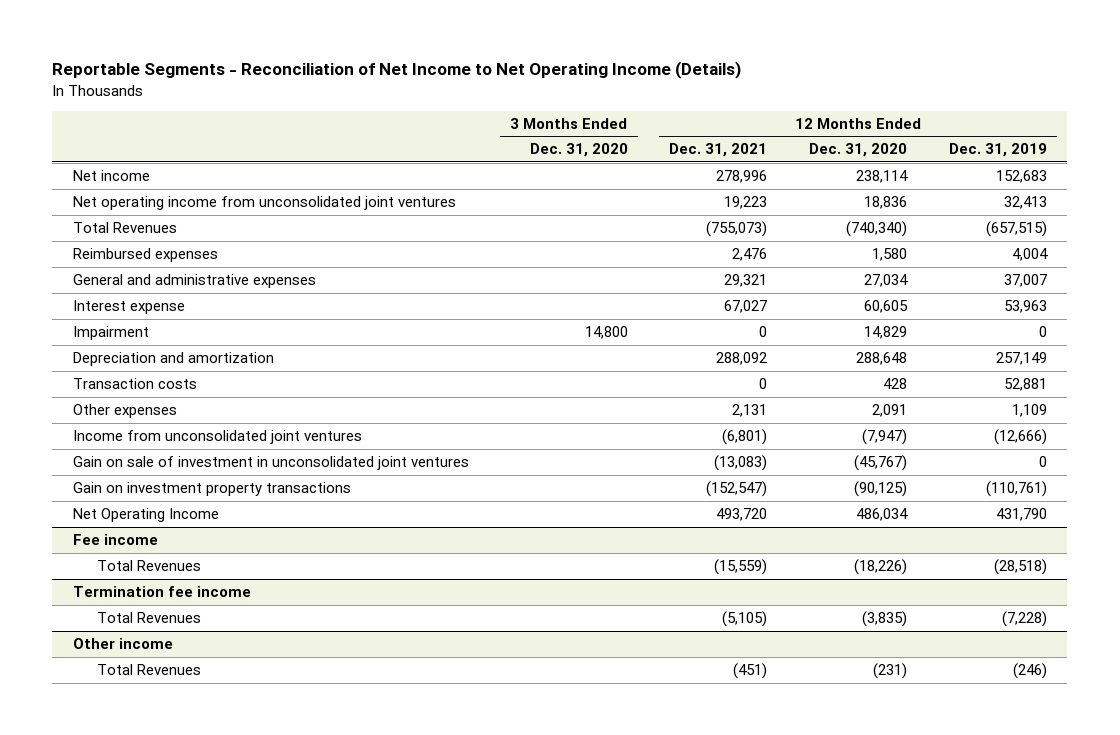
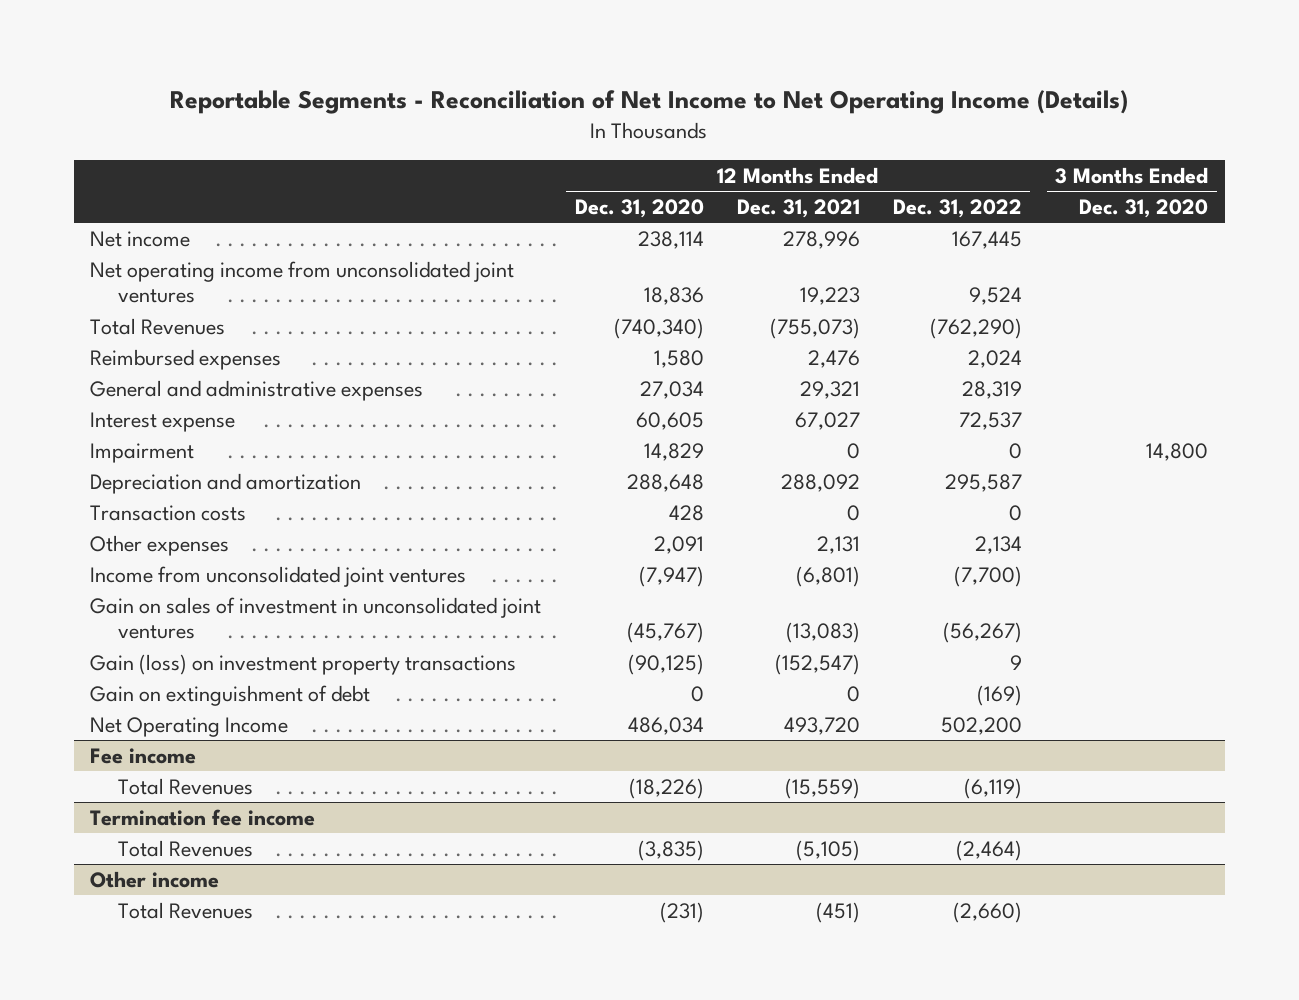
[948,143,1047,158] Dec. 31, 2019 -> none
none -> [893,198,1023,218] Dec. 31, 2022
[73,456,470,471] Gain on sale of investment in unconsolidated joint ventures -> [90,596,542,640] Gain on sales of investment in unconsolidated joint ventures
[73,482,352,497] Gain on investment property transactions -> [90,653,517,675] Gain (loss) on investment property transactions
none -> [90,684,371,706] Gain on extinguishment of debt

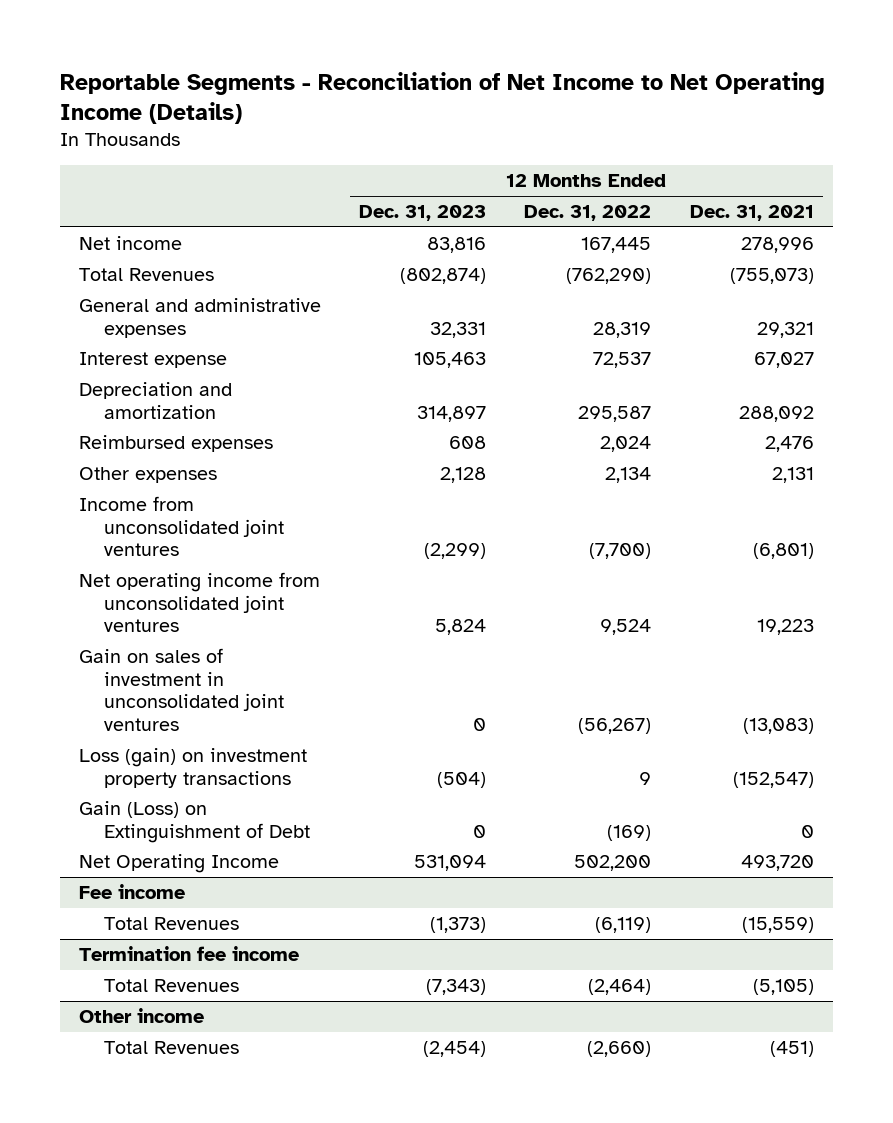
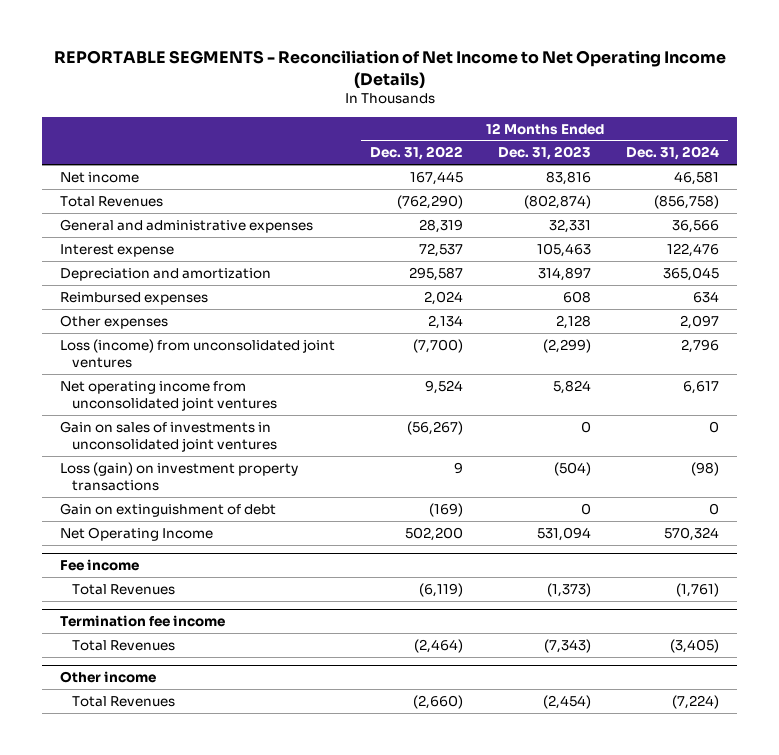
[59,71,825,124] Reportable Segments - Reconciliation of Net Income to Net Operating Income (Details) -> [53,50,726,88] REPORTABLE SEGMENTS - Reconciliation of Net Income to Net Operating Income (Details)
[689,204,814,221] Dec. 31, 2021 -> none
none -> [626,146,720,161] Dec. 31, 2024
[78,495,284,557] Income from unconsolidated joint ventures -> [59,338,335,369] Loss (income) from unconsolidated joint ventures
[78,647,284,731] Gain on sales of investment in unconsolidated joint ventures -> [59,420,277,453] Gain on sales of investments in unconsolidated joint ventures
[78,800,310,843] Gain (Loss) on Extinguishment of Debt -> [59,502,276,517] Gain on extinguishment of debt

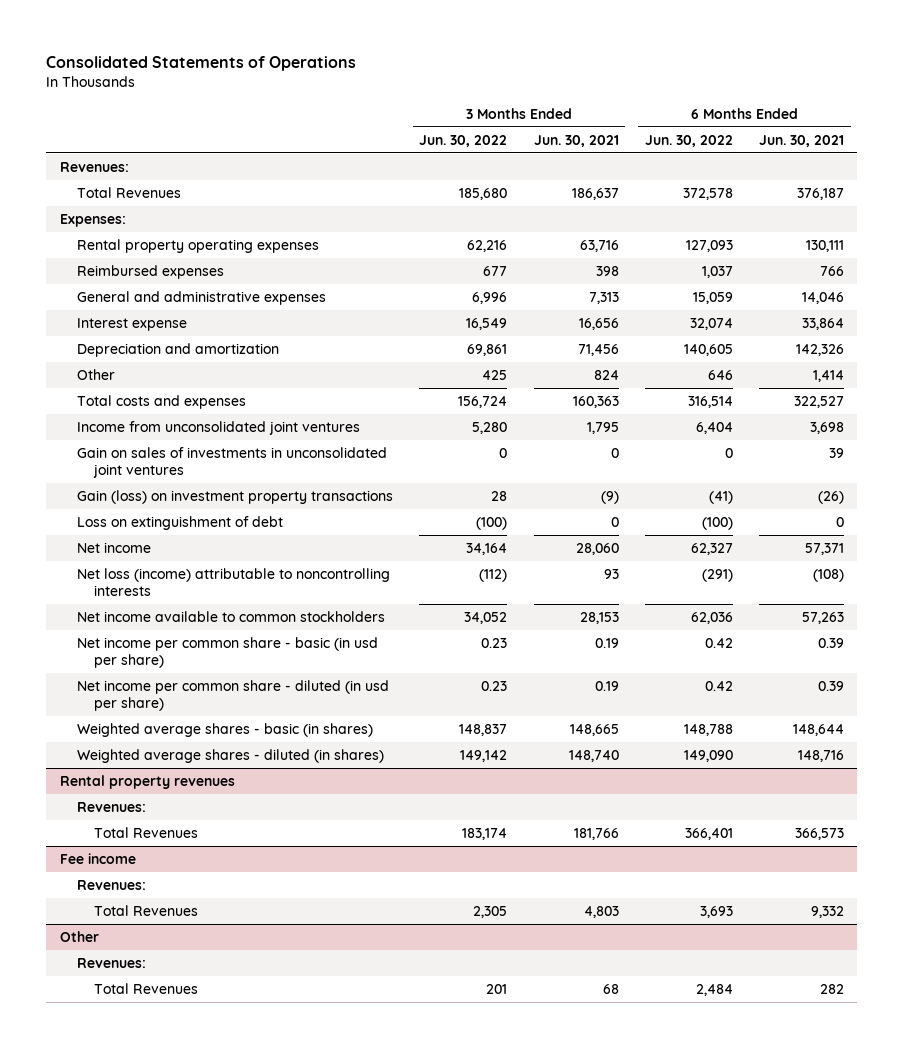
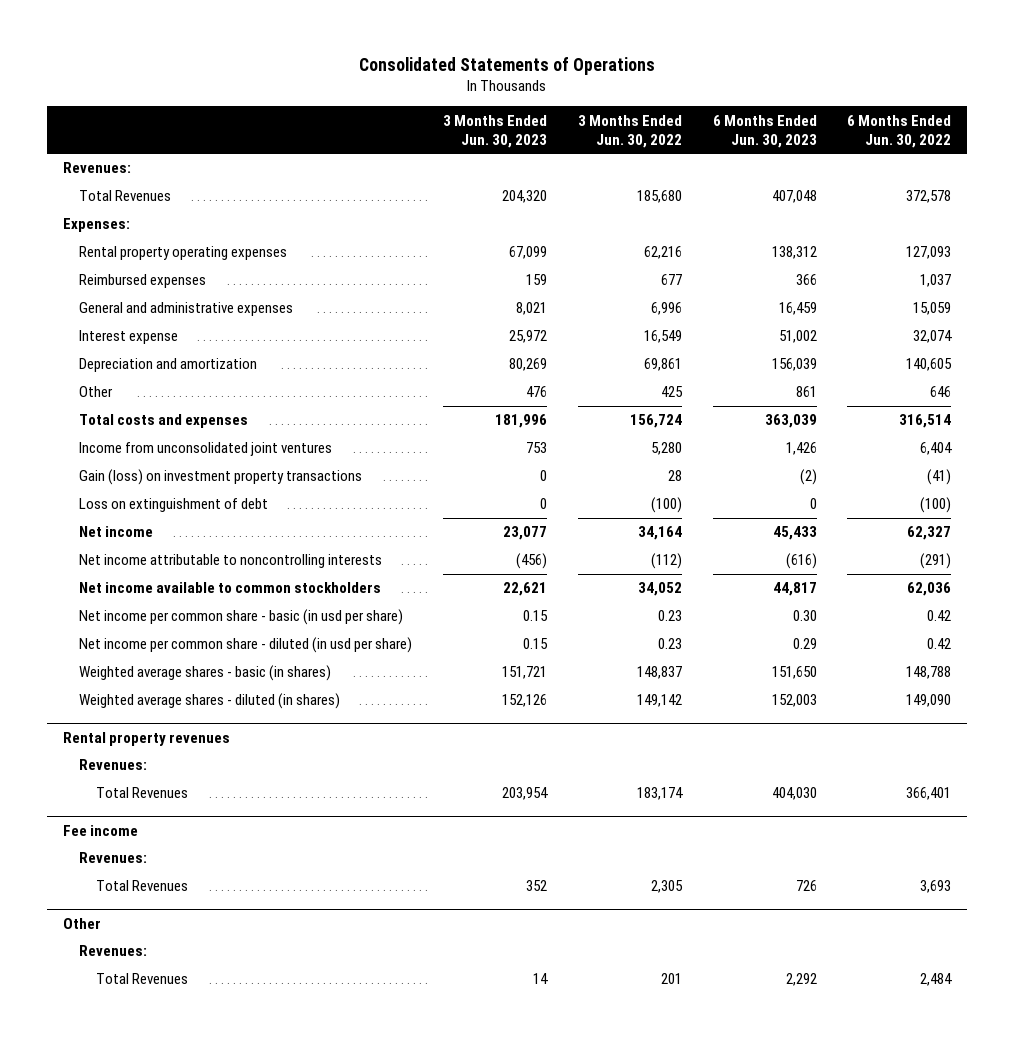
[533,134,619,147] Jun. 30, 2021 -> none
[759,134,845,147] Jun. 30, 2021 -> none
none -> [443,114,548,148] 3 Months Ended Jun. 30, 2023
none -> [712,114,817,148] 6 Months Ended Jun. 30, 2023
[76,446,387,479] Gain on sales of investments in unconsolidated joint ventures -> none
[76,567,390,597] Net loss (income) attributable to noncontrolling interests -> [79,554,383,569] Net income attributable to noncontrolling interests

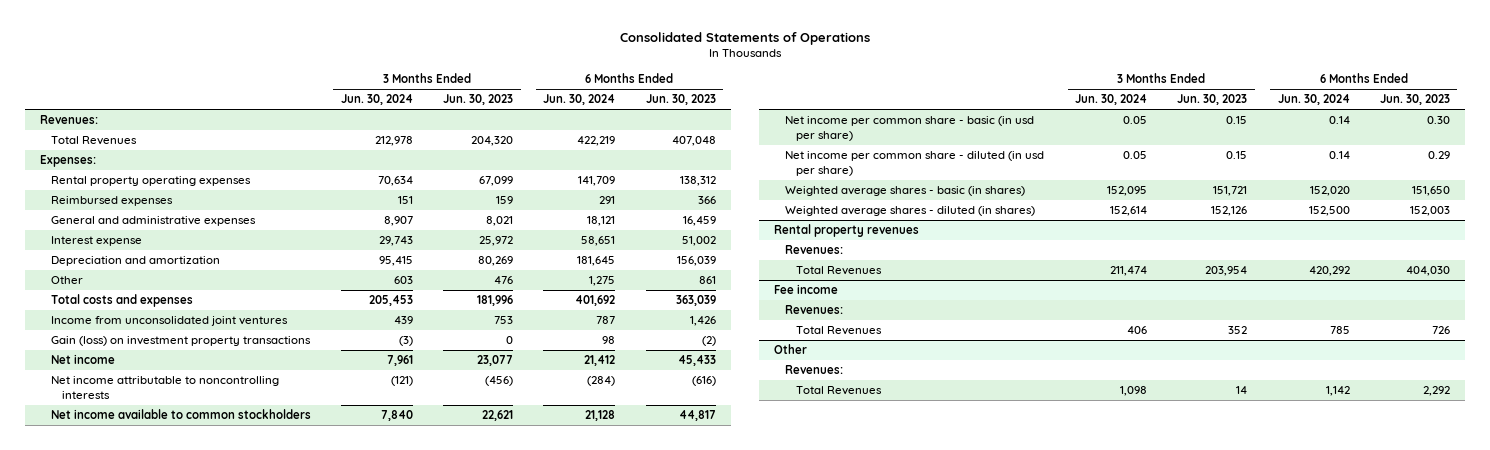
[577,114,682,148] 3 Months Ended Jun. 30, 2022 -> none
[847,114,952,148] 6 Months Ended Jun. 30, 2022 -> none
none -> [340,94,413,106] Jun. 30, 2024
none -> [543,94,616,106] Jun. 30, 2024
[79,498,269,513] Loss on extinguishment of debt -> none

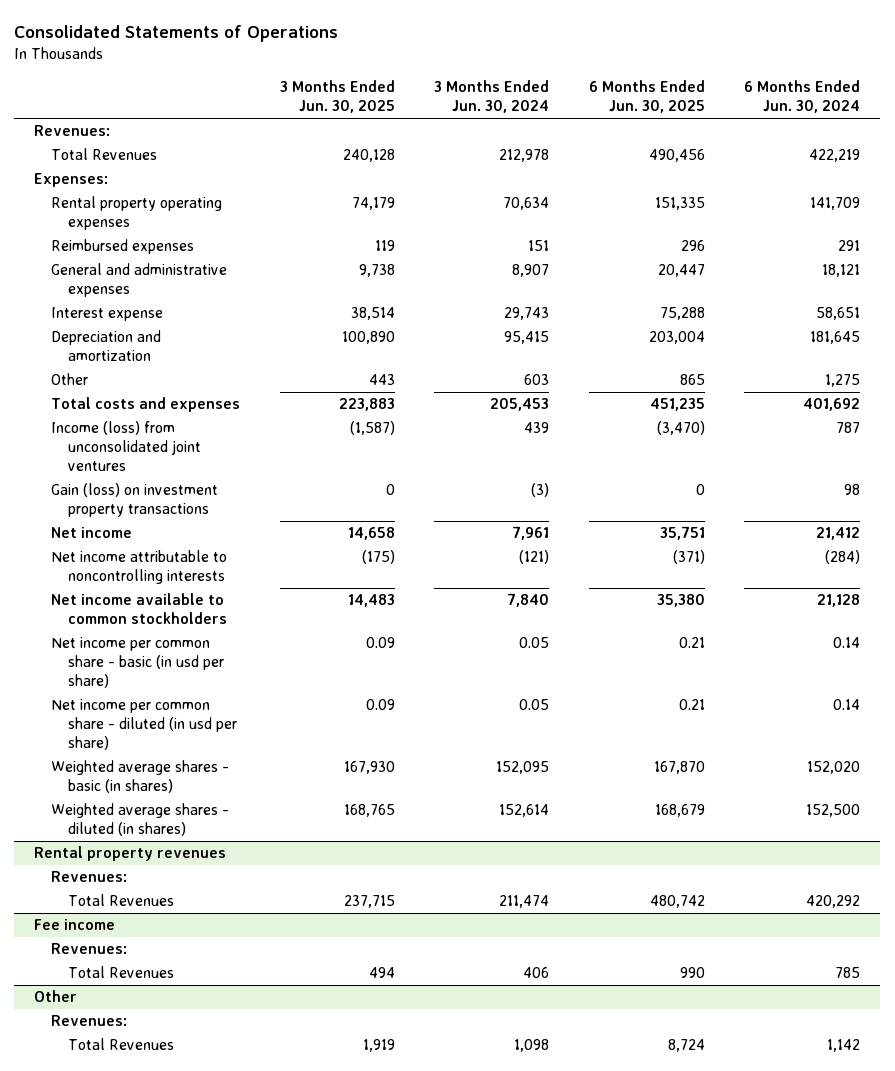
[443,94,514,106] Jun. 30, 2023 -> none
[645,94,716,106] Jun. 30, 2023 -> none
none -> [279,80,395,114] 3 Months Ended Jun. 30, 2025
none -> [588,80,705,114] 6 Months Ended Jun. 30, 2025
[50,316,288,327] Income from unconsolidated joint ventures -> [51,421,202,472] Income (loss) from unconsolidated joint ventures

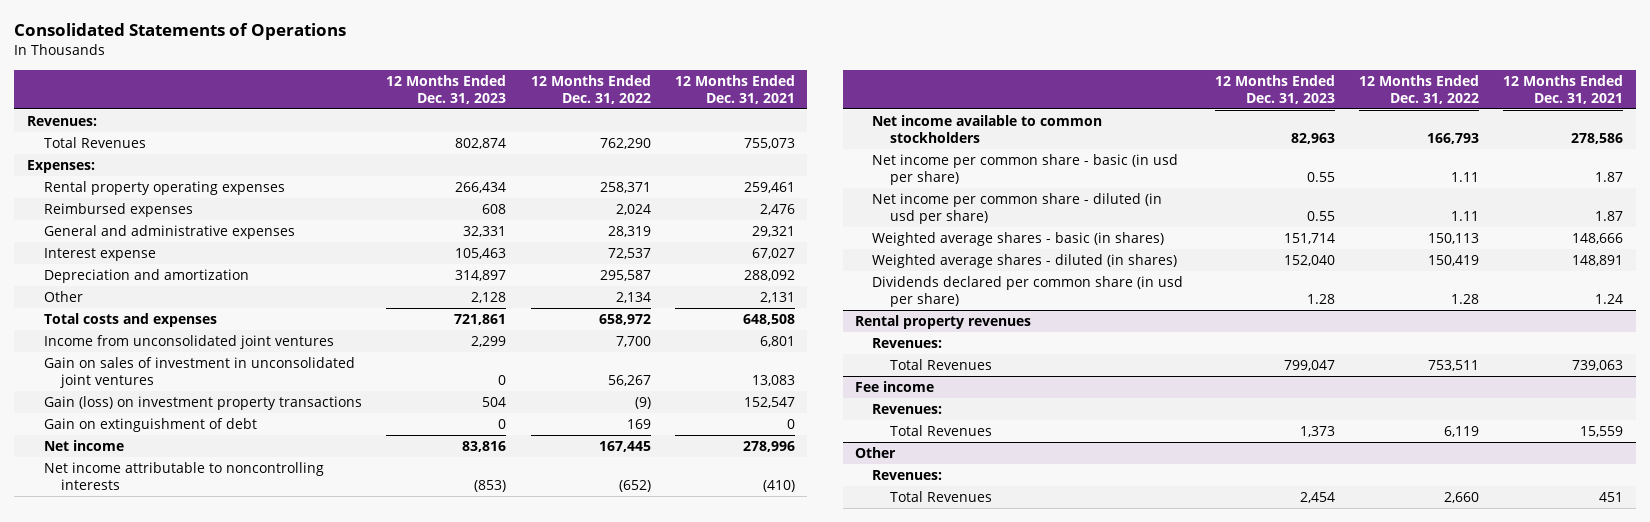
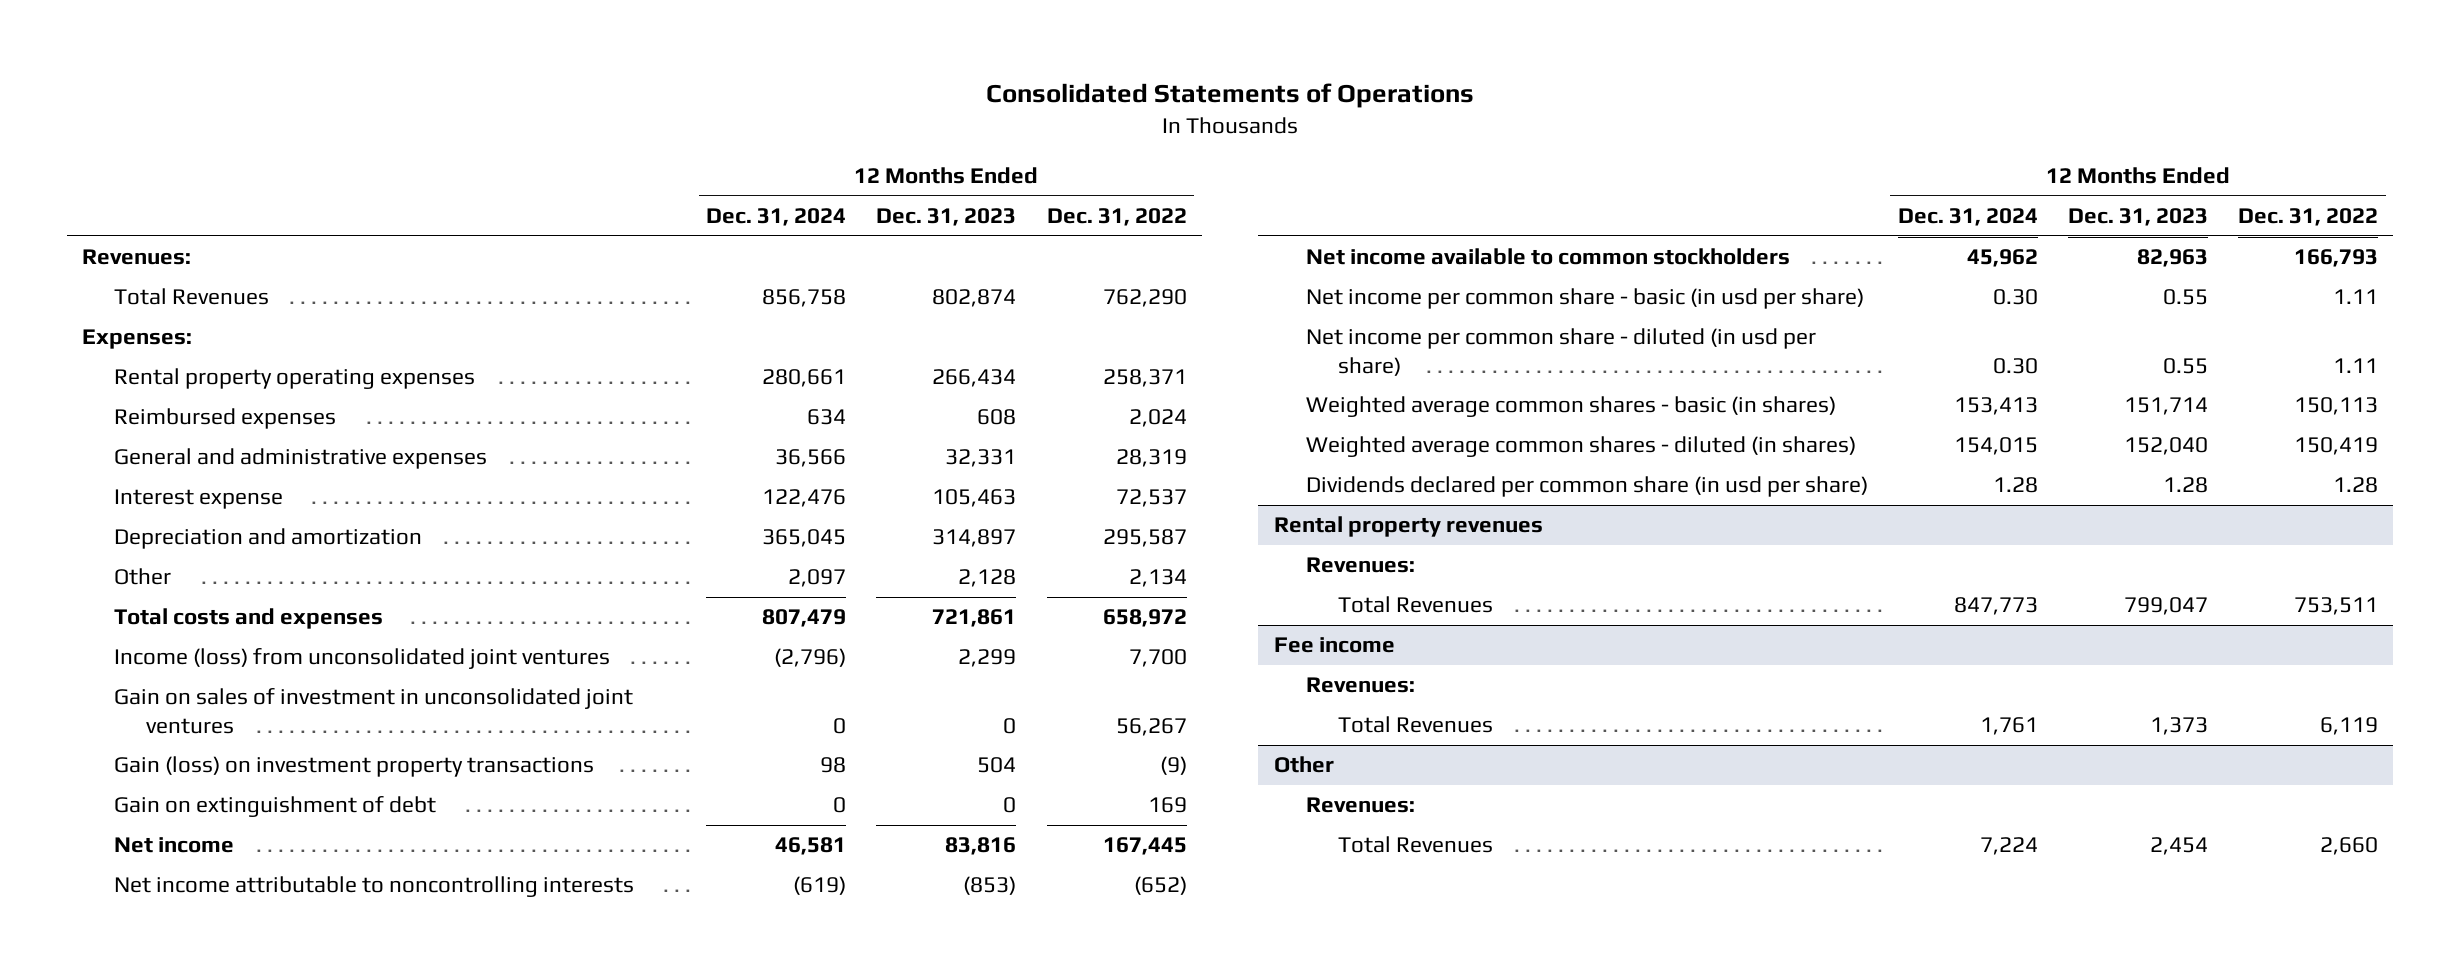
[675,74,796,104] 12 Months Ended Dec. 31, 2021 -> none
none -> [706,208,847,227] Dec. 31, 2024
[43,334,334,349] Income from unconsolidated joint ventures -> [114,648,611,670] Income (loss) from unconsolidated joint ventures
[872,231,1165,246] Weighted average shares - basic (in shares) -> [1305,396,1836,418] Weighted average common shares - basic (in shares)
[872,253,1178,268] Weighted average shares - diluted (in shares) -> [1305,436,1856,458] Weighted average common shares - diluted (in shares)

